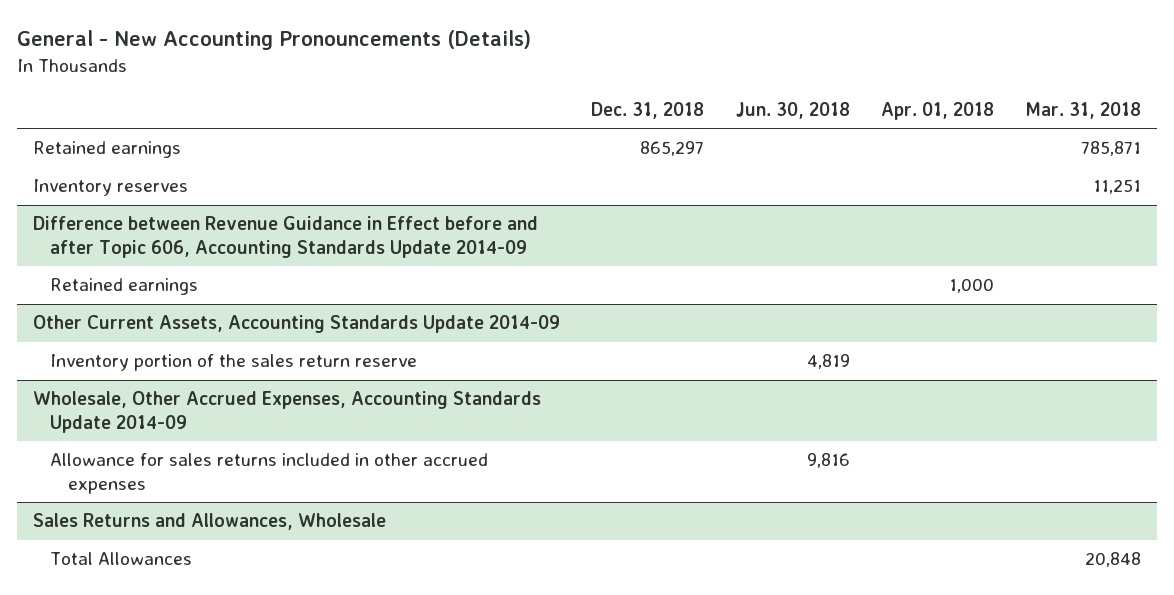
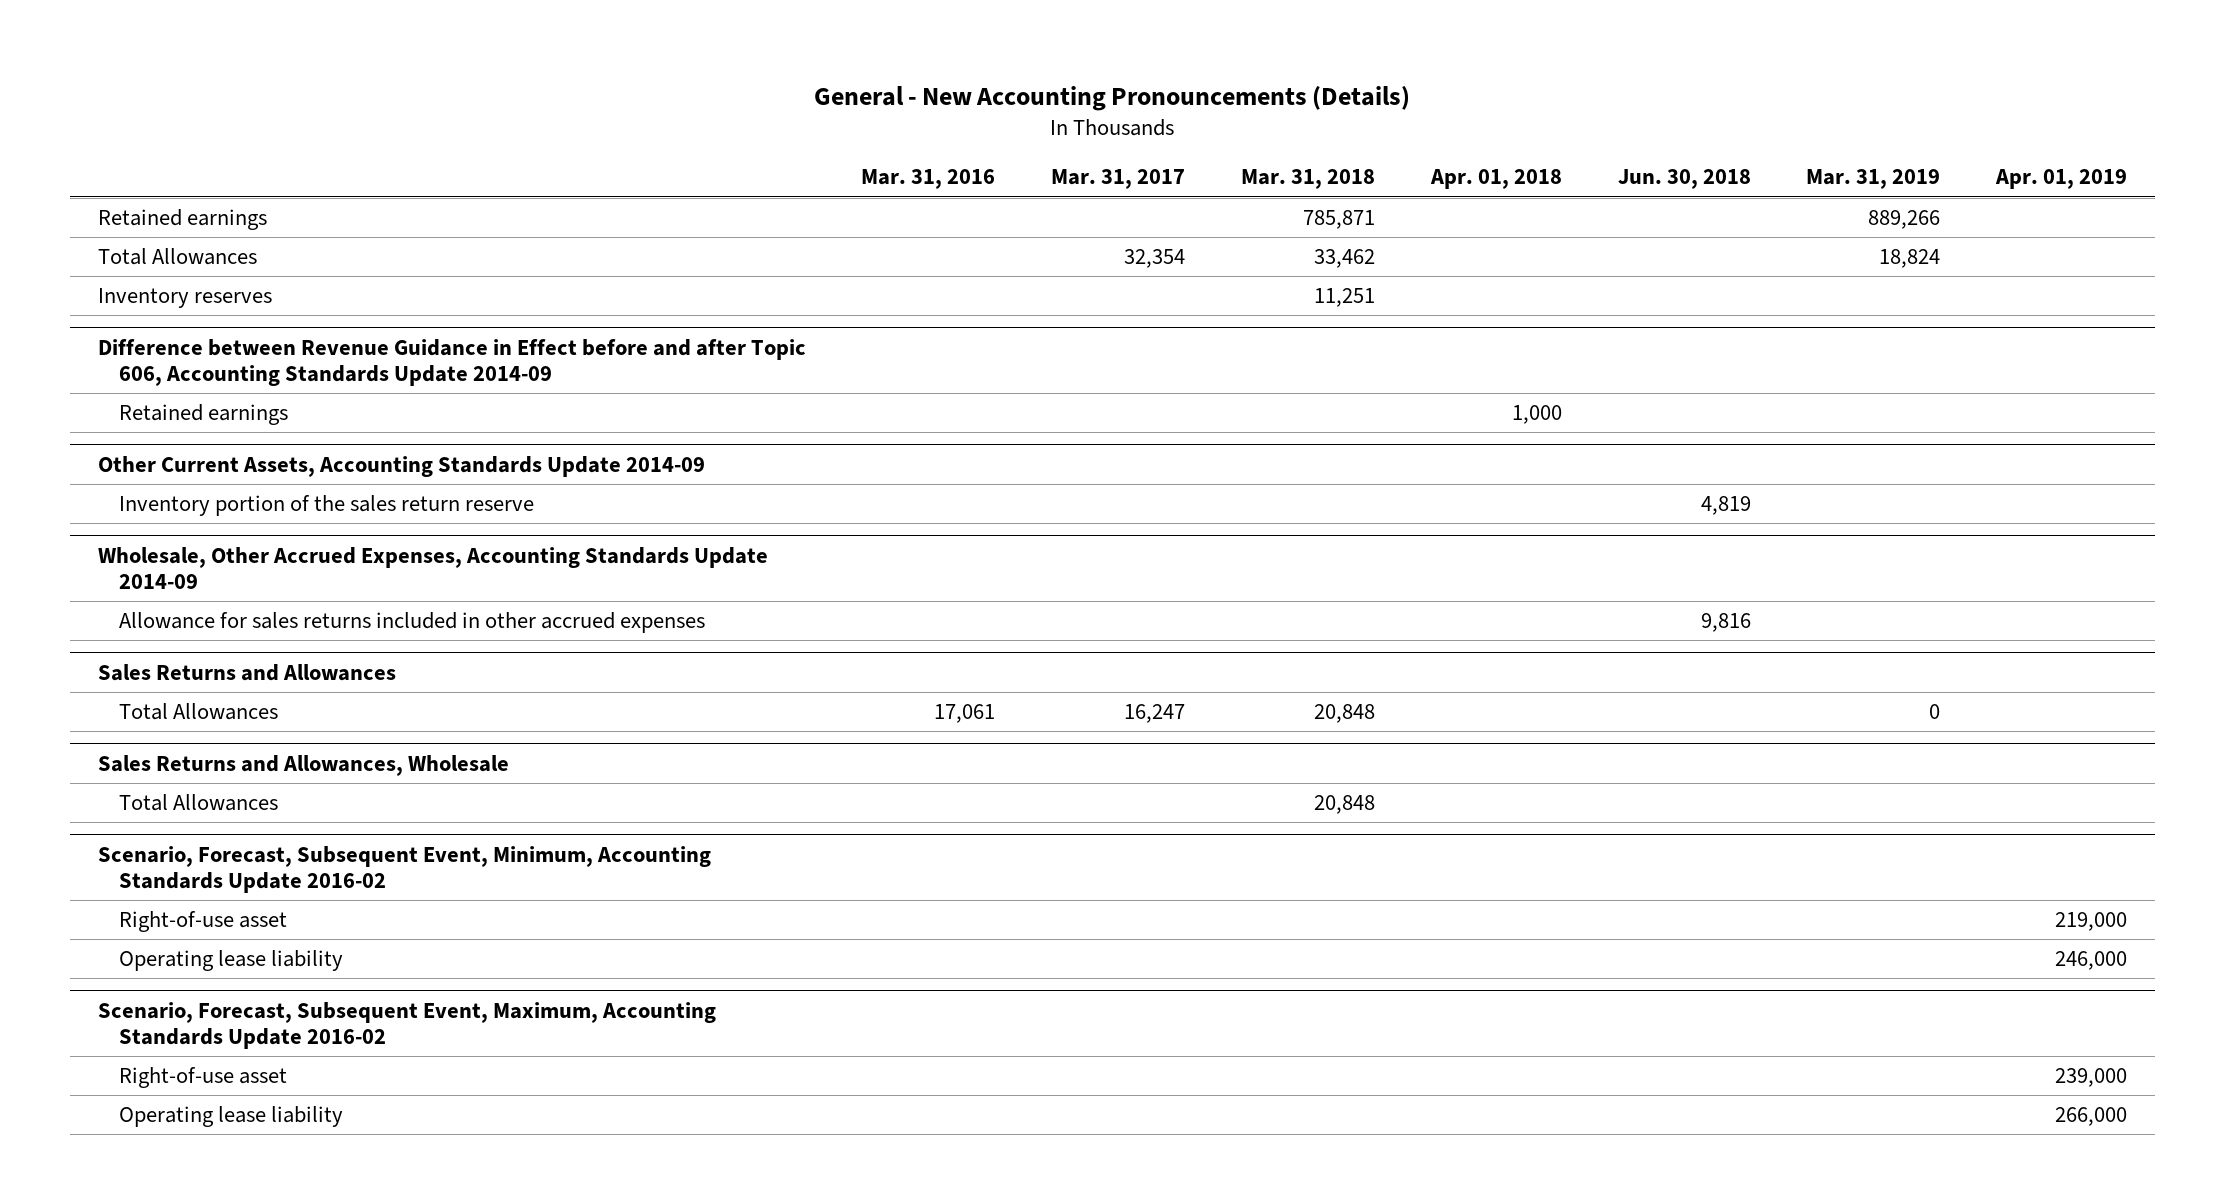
[591,101,705,119] Dec. 31, 2018 -> none
none -> [861,169,996,190] Mar. 31, 2016
none -> [1051,169,1186,190] Mar. 31, 2017
none -> [1806,169,1941,190] Mar. 31, 2019
none -> [1995,169,2128,190] Apr. 01, 2019
none -> [97,248,257,266] Total Allowances
none -> [97,664,396,682] Sales Returns and Allowances
none -> [118,703,278,721] Total Allowances
none -> [97,846,711,893] Scenario, Forecast, Subsequent Event, Minimum, Accounting Standards Update 2016-02
none -> [118,911,287,933] Right-of-use asset
none -> [118,950,343,972] Operating lease liability
none -> [97,1002,716,1049] Scenario, Forecast, Subsequent Event, Maximum, Accounting Standards Update 2016-02
none -> [118,1067,287,1089] Right-of-use asset
none -> [118,1106,343,1128] Operating lease liability

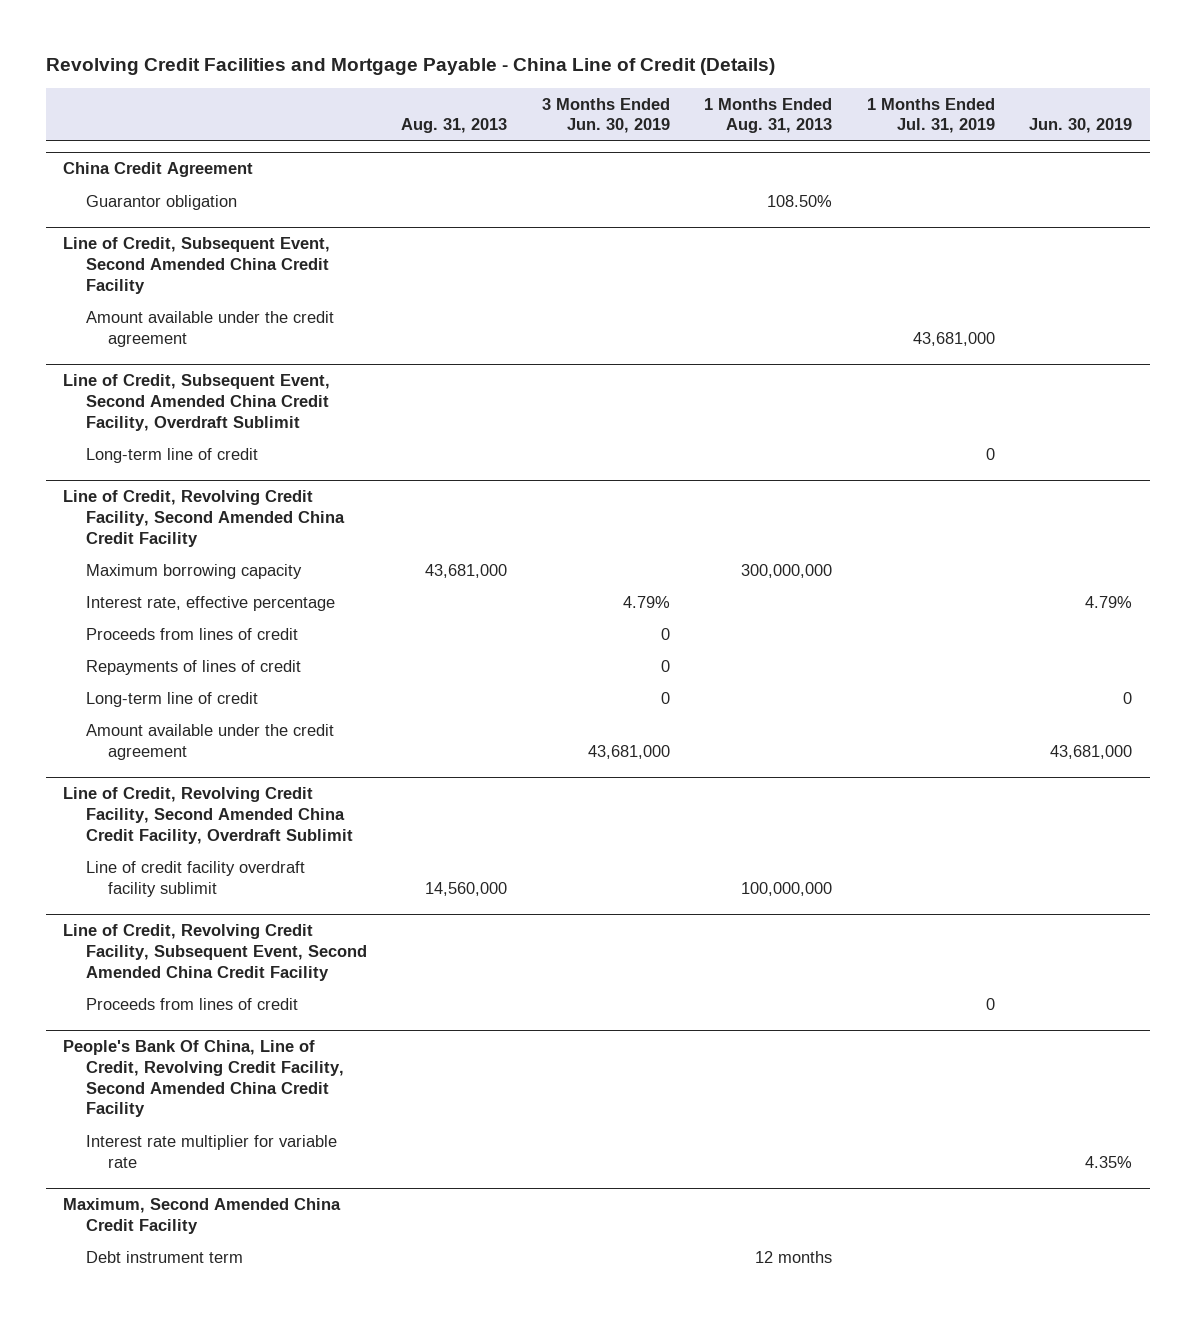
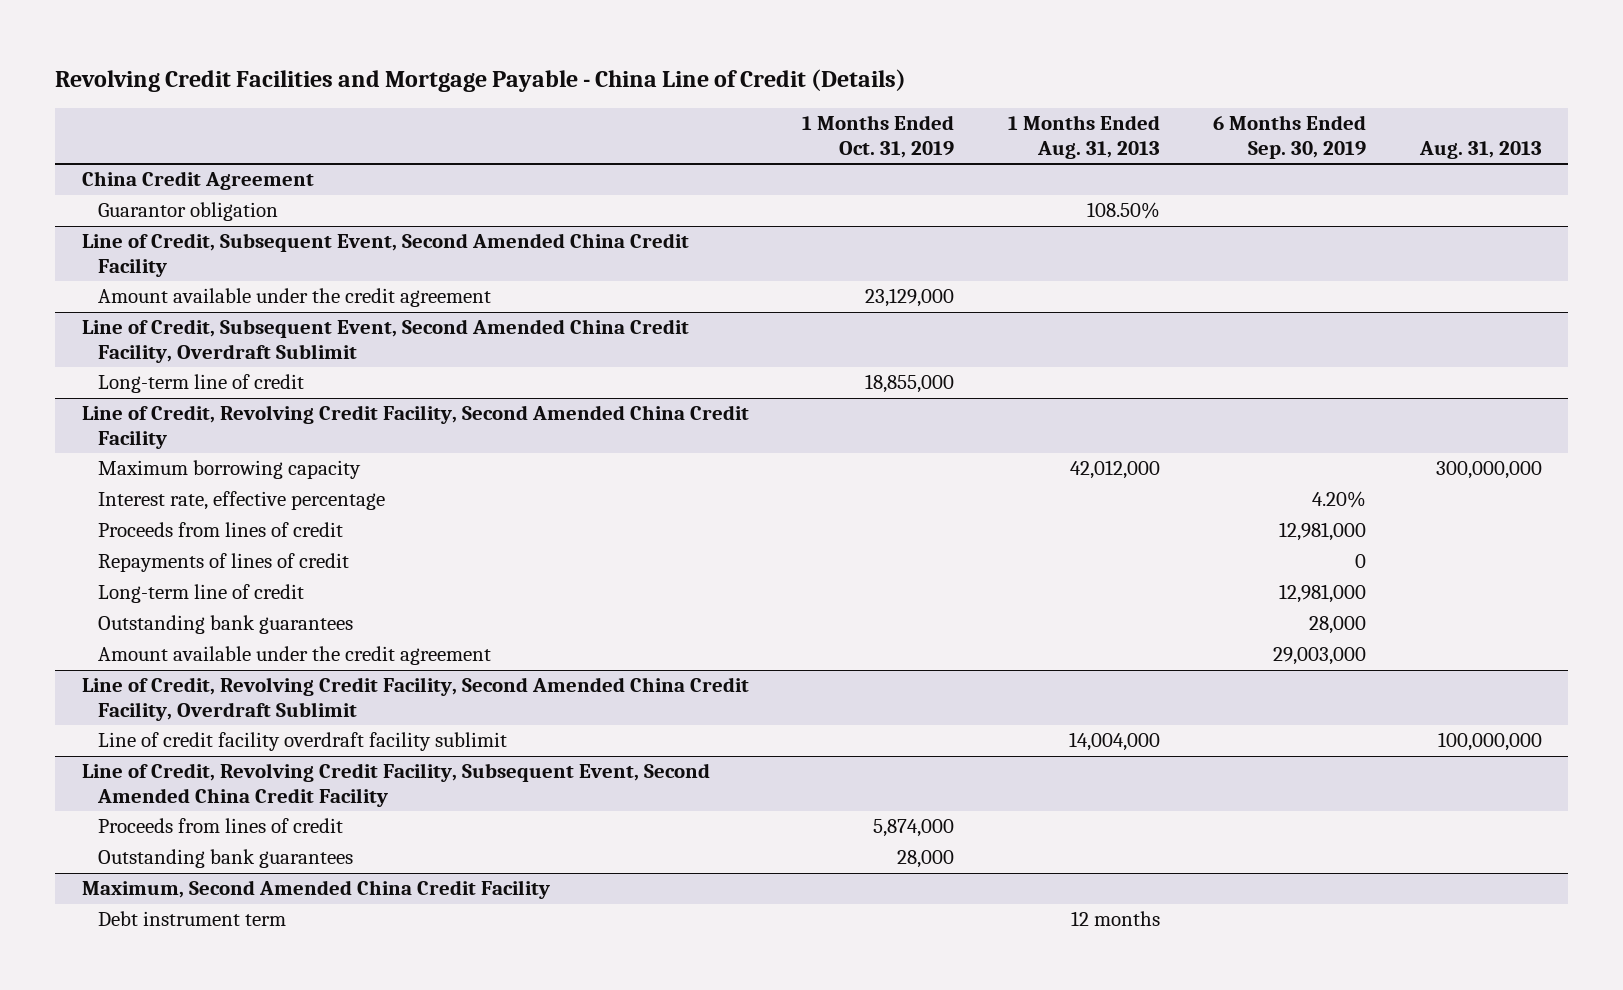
[541,97,670,134] 3 Months Ended Jun. 30, 2019 -> none
[866,97,995,134] 1 Months Ended Jul. 31, 2019 -> none
[1029,118,1133,134] Jun. 30, 2019 -> none
none -> [802,115,955,158] 1 Months Ended Oct. 31, 2019
none -> [1213,115,1367,159] 6 Months Ended Sep. 30, 2019
[425,563,508,578] 43,681,000 -> [1435,461,1542,480] 300,000,000
[741,563,833,578] 300,000,000 -> [1069,460,1160,480] 42,012,000
none -> [97,615,353,635] Outstanding bank guarantees
[425,881,508,896] 14,560,000 -> [1437,732,1542,752] 100,000,000
[741,881,833,896] 100,000,000 -> [1068,732,1160,752] 14,004,000
[62,1040,344,1118] People's Bank Of China, Line of Credit, Revolving Credit Facility, Second Amended China Credit Facility -> none
[85,1134,337,1168] Interest rate multiplier for variable rate -> none
none -> [97,849,353,869] Outstanding bank guarantees

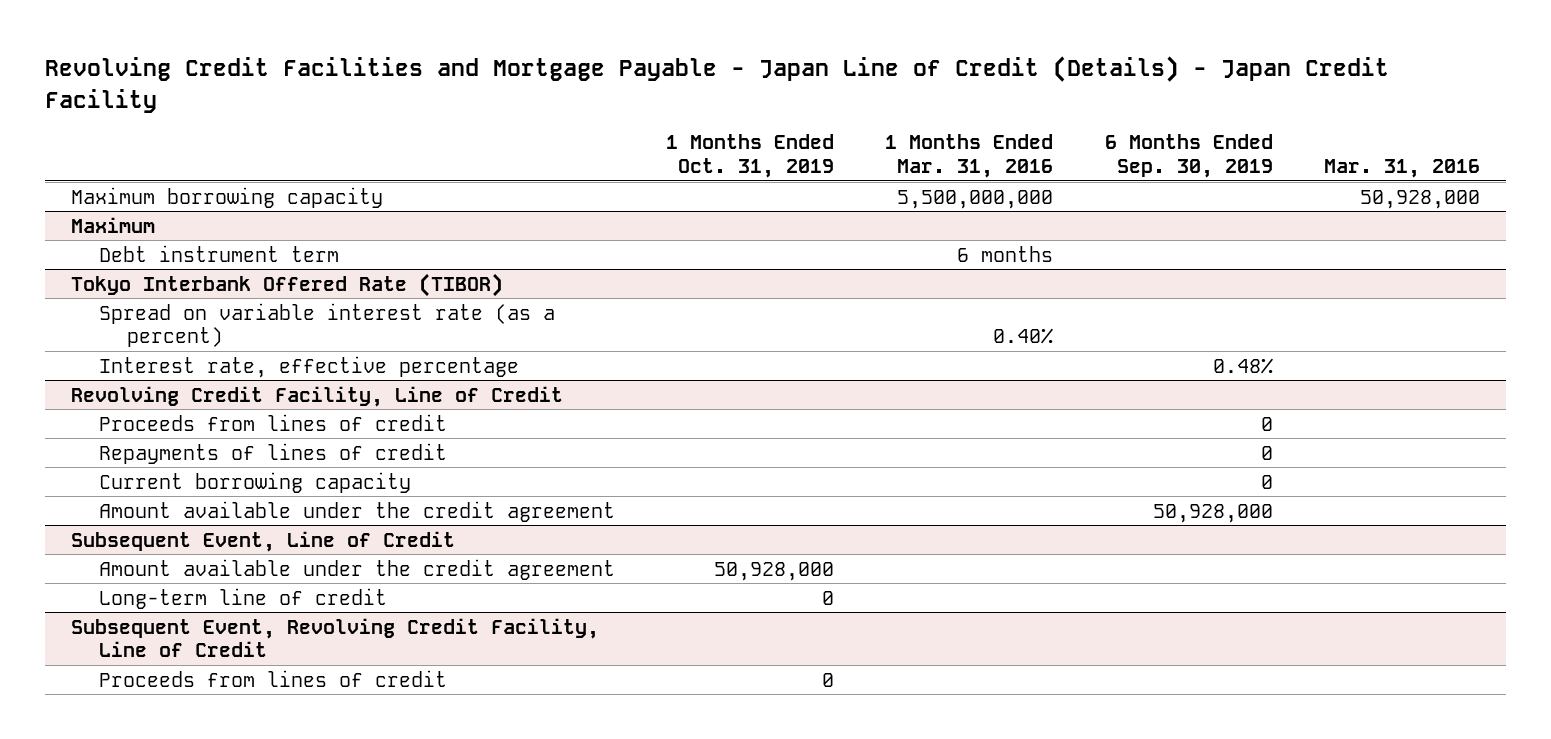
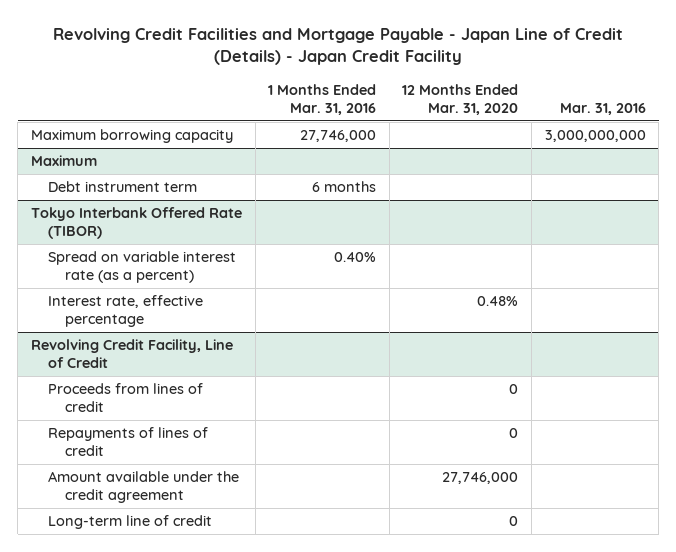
[666,134,835,179] 1 Months Ended Oct. 31, 2019 -> none
[1104,134,1273,179] 6 Months Ended Sep. 30, 2019 -> none
none -> [402,83,519,115] 12 Months Ended Mar. 31, 2020
[897,189,1054,209] 5,500,000,000 -> [300,129,377,142] 27,746,000
[1360,189,1481,209] 50,928,000 -> [544,129,646,142] 3,000,000,000
[98,471,411,493] Current borrowing capacity -> none
[70,530,455,552] Subsequent Event, Line of Credit -> none
[98,558,615,580] Amount available under the credit agreement -> none
[98,587,387,609] Long-term line of credit -> none
[70,617,599,658] Subsequent Event, Revolving Credit Facility, Line of Credit -> none
[98,669,447,687] Proceeds from lines of credit -> none
none -> [48,514,213,529] Long-term line of credit

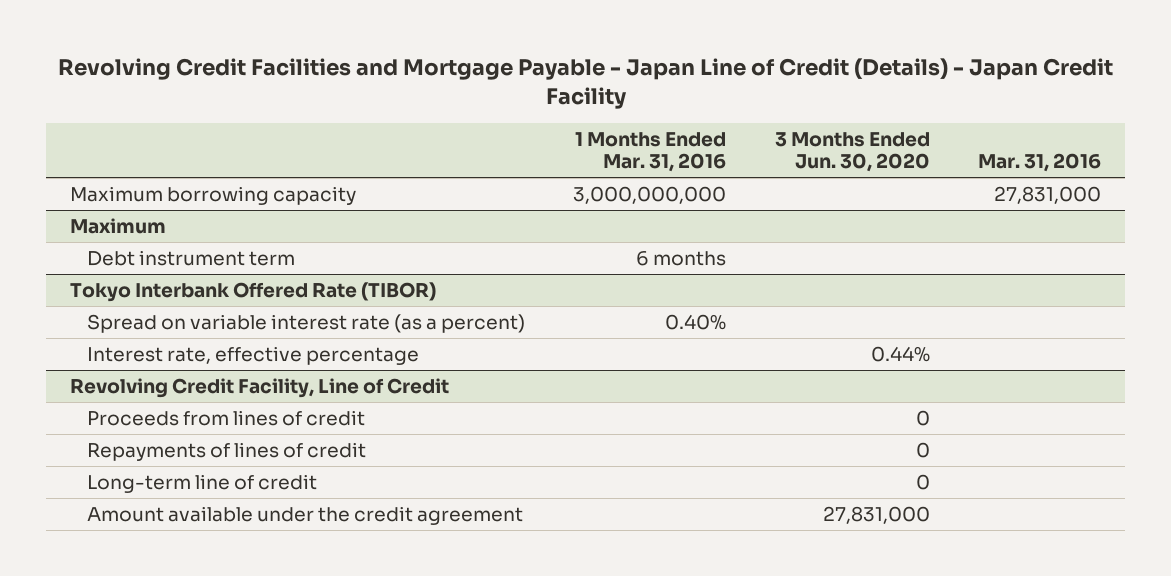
[402,83,519,115] 12 Months Ended Mar. 31, 2020 -> none
none -> [774,131,930,173] 3 Months Ended Jun. 30, 2020
[300,129,377,142] 27,746,000 -> [573,185,727,204] 3,000,000,000
[544,129,646,142] 3,000,000,000 -> [993,185,1101,204] 27,831,000
[48,470,240,504] Amount available under the credit agreement -> [86,505,523,525] Amount available under the credit agreement

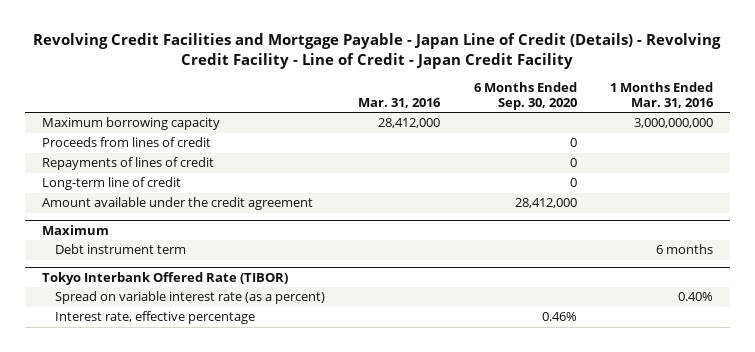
[57,58,1113,110] Revolving Credit Facilities and Mortgage Payable - Japan Line of Credit (Details) - Japan Credit Facility -> [33,32,722,69] Revolving Credit Facilities and Mortgage Payable - Japan Line of Credit (Details) - Revolving Credit Facility - Line of Credit - Japan Credit Facility
[774,131,930,173] 3 Months Ended Jun. 30, 2020 -> none
none -> [473,81,577,110] 6 Months Ended Sep. 30, 2020
[993,185,1101,204] 27,831,000 -> [378,118,441,129] 28,412,000
none -> [41,137,211,148] Proceeds from lines of credit
none -> [41,157,214,171] Repayments of lines of credit
none -> [41,177,181,191] Long-term line of credit
none -> [41,197,313,211] Amount available under the credit agreement
[70,377,450,398] Revolving Credit Facility, Line of Credit -> none
[86,409,365,426] Proceeds from lines of credit -> none
[86,441,366,461] Repayments of lines of credit -> none
[86,473,317,493] Long-term line of credit -> none
[86,505,523,525] Amount available under the credit agreement -> none

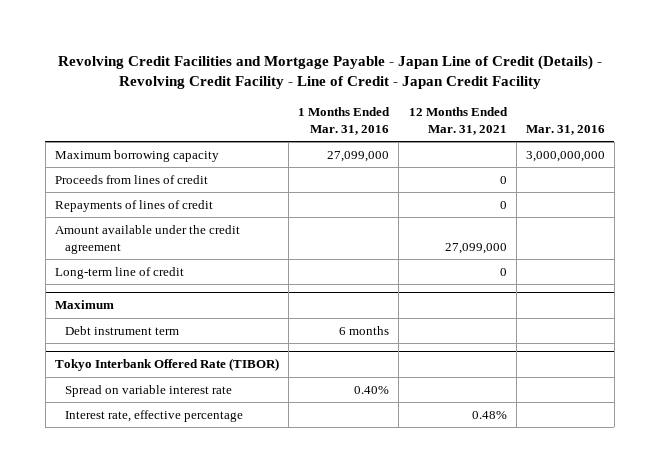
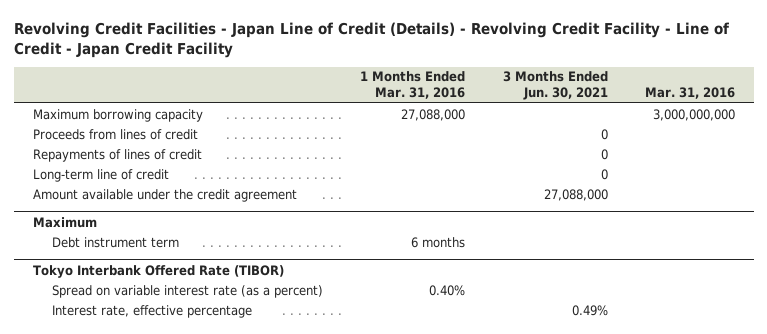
[57,54,602,89] Revolving Credit Facilities and Mortgage Payable - Japan Line of Credit (Details) - Revolving Credit Facility - Line of Credit - Japan Credit Facility -> [13,21,729,58] Revolving Credit Facilities - Japan Line of Credit (Details) - Revolving Credit Facility - Line of Credit - Japan Credit Facility
[408,107,508,135] 12 Months Ended Mar. 31, 2021 -> none
none -> [502,71,608,101] 3 Months Ended Jun. 30, 2021
[327,150,390,162] 27,099,000 -> [401,108,466,121] 27,088,000
[55,224,241,254] Amount available under the credit agreement -> [32,188,297,202] Amount available under the credit agreement
[65,384,233,397] Spread on variable interest rate -> [51,284,323,298] Spread on variable interest rate (as a percent)

